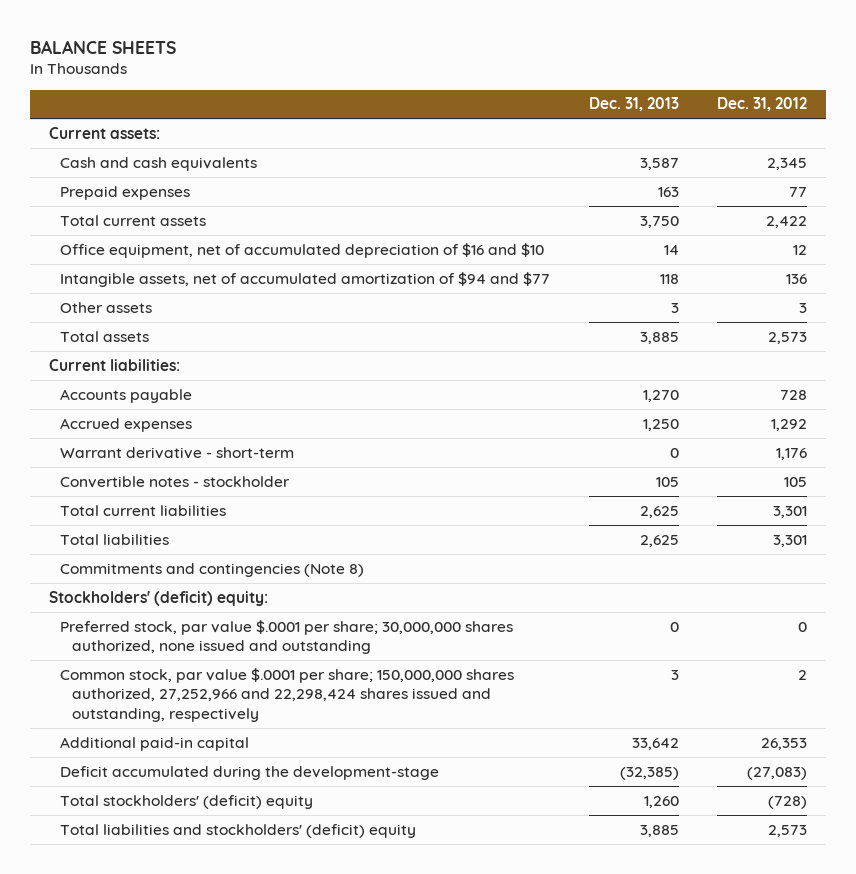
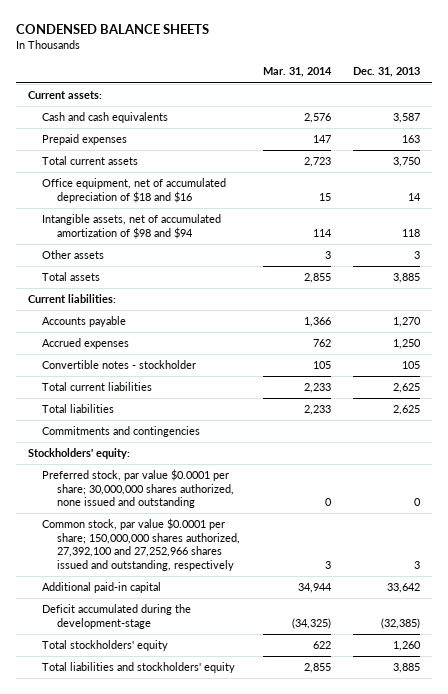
[29,39,176,54] BALANCE SHEETS -> [16,23,210,34] CONDENSED BALANCE SHEETS
[716,97,807,112] Dec. 31, 2012 -> none
none -> [262,67,332,78] Mar. 31, 2014
[60,242,545,258] Office equipment, net of accumulated depreciation of $16 and $10 -> [42,178,227,203] Office equipment, net of accumulated depreciation of $18 and $16
[60,271,551,287] Intangible assets, net of accumulated amortization of $94 and $77 -> [42,214,222,239] Intangible assets, net of accumulated amortization of $98 and $94
[60,446,295,459] Warrant derivative - short-term -> none
[60,562,365,577] Commitments and contingencies (Note 8) -> [42,426,201,438] Commitments and contingencies
[48,590,268,606] Stockholders' (deficit) equity: -> [27,448,130,460] Stockholders' equity:
[60,619,514,655] Preferred stock, par value $.0001 per share; 30,000,000 shares authorized, none issued and outstanding -> [42,469,234,509] Preferred stock, par value $0.0001 per share; 30,000,000 shares authorized, none issued and outstanding
[60,667,515,723] Common stock, par value $.0001 per share; 150,000,000 shares authorized, 27,252,966 and 22,298,424 shares issued and outstanding, respectively -> [42,518,240,571] Common stock, par value $0.0001 per share; 150,000,000 shares authorized, 27,392,100 and 27,252,966 shares issued and outstanding, respectively
[60,794,314,809] Total stockholders' (deficit) equity -> [42,640,169,652] Total stockholders' equity
[60,823,417,838] Total liabilities and stockholders' (deficit) equity -> [42,662,236,674] Total liabilities and stockholders' equity

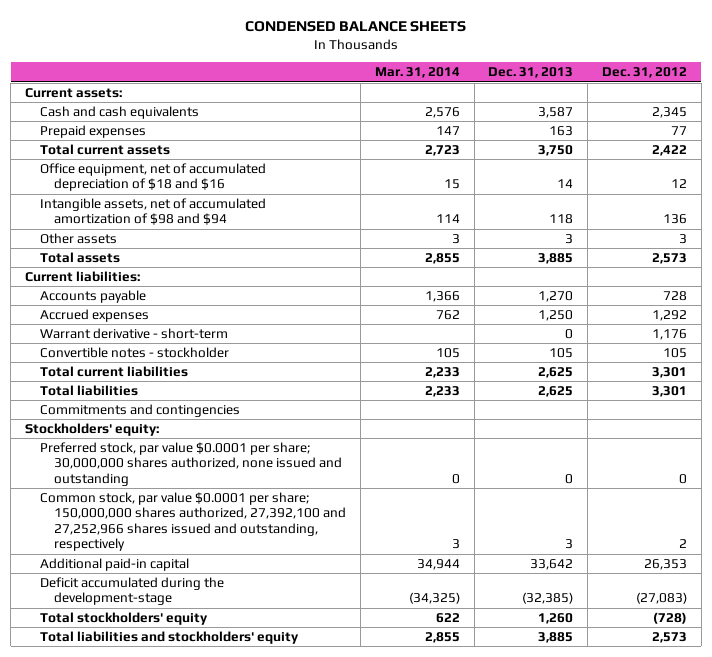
none -> [601,67,687,79] Dec. 31, 2012
none -> [39,327,228,339] Warrant derivative - short-term

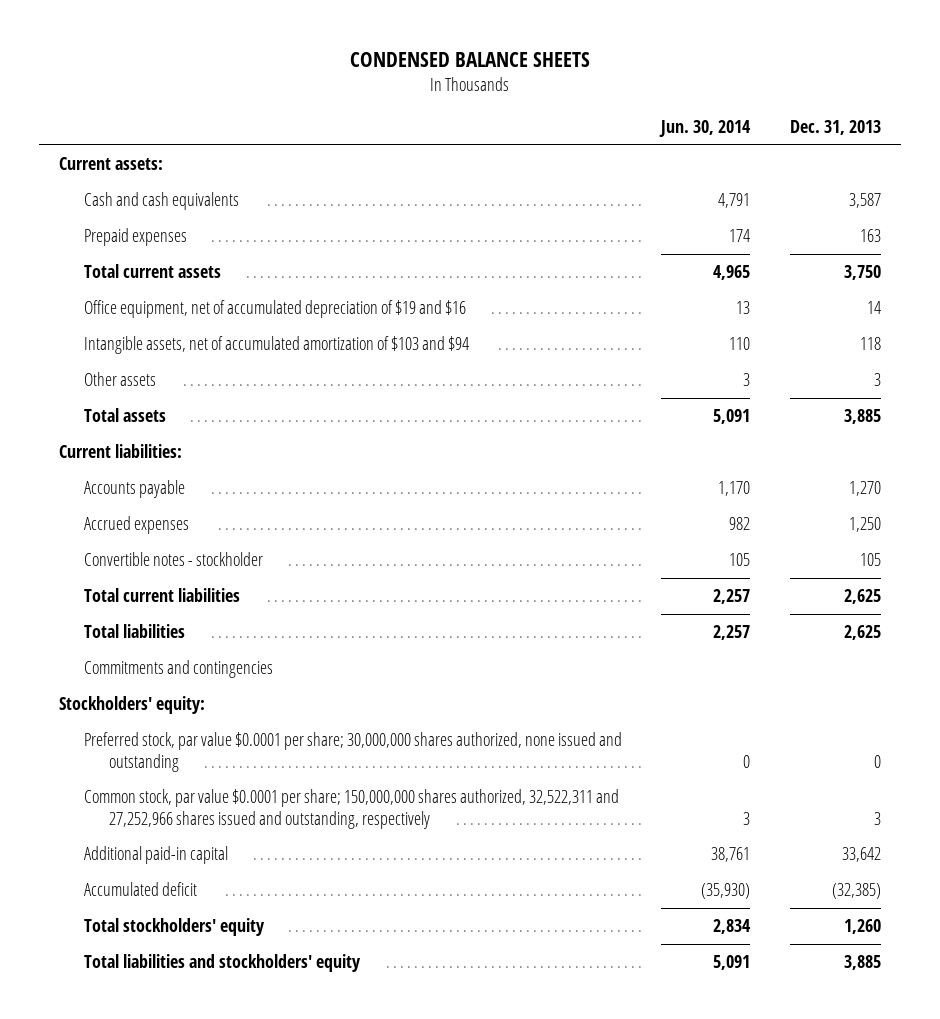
[374,67,460,79] Mar. 31, 2014 -> none
[601,67,687,79] Dec. 31, 2012 -> none
none -> [659,120,752,138] Jun. 30, 2014
[39,162,266,192] Office equipment, net of accumulated depreciation of $18 and $16 -> [83,300,466,319] Office equipment, net of accumulated depreciation of $19 and $16
[39,197,266,226] Intangible assets, net of accumulated amortization of $98 and $94 -> [83,336,469,355] Intangible assets, net of accumulated amortization of $103 and $94
[39,327,228,339] Warrant derivative - short-term -> none
[39,491,347,552] Common stock, par value $0.0001 per share; 150,000,000 shares authorized, 27,392,100 and 27,252,966 shares issued and outstanding, respectively -> [83,789,619,829] Common stock, par value $0.0001 per share; 150,000,000 shares authorized, 32,522,311 and 27,252,966 shares issued and outstanding, respectively
[39,576,224,606] Deficit accumulated during the development-stage -> [83,882,197,897] Accumulated deficit

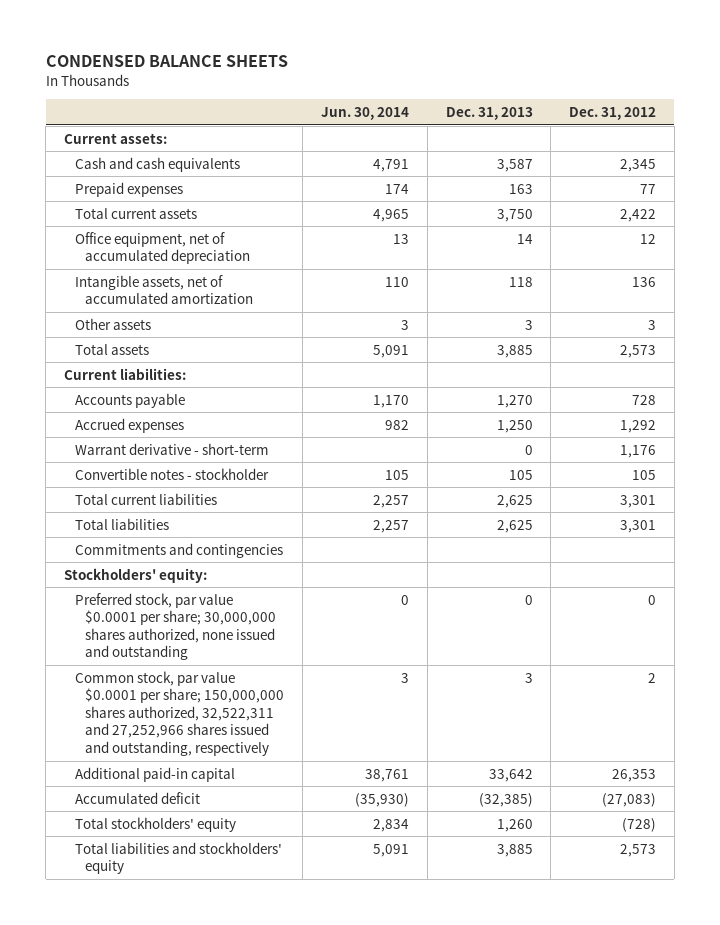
none -> [569,106,657,120] Dec. 31, 2012
[83,300,466,319] Office equipment, net of accumulated depreciation of $19 and $16 -> [74,231,251,265] Office equipment, net of accumulated depreciation
[83,336,469,355] Intangible assets, net of accumulated amortization of $103 and $94 -> [74,274,254,305] Intangible assets, net of accumulated amortization
none -> [74,442,269,455] Warrant derivative - short-term

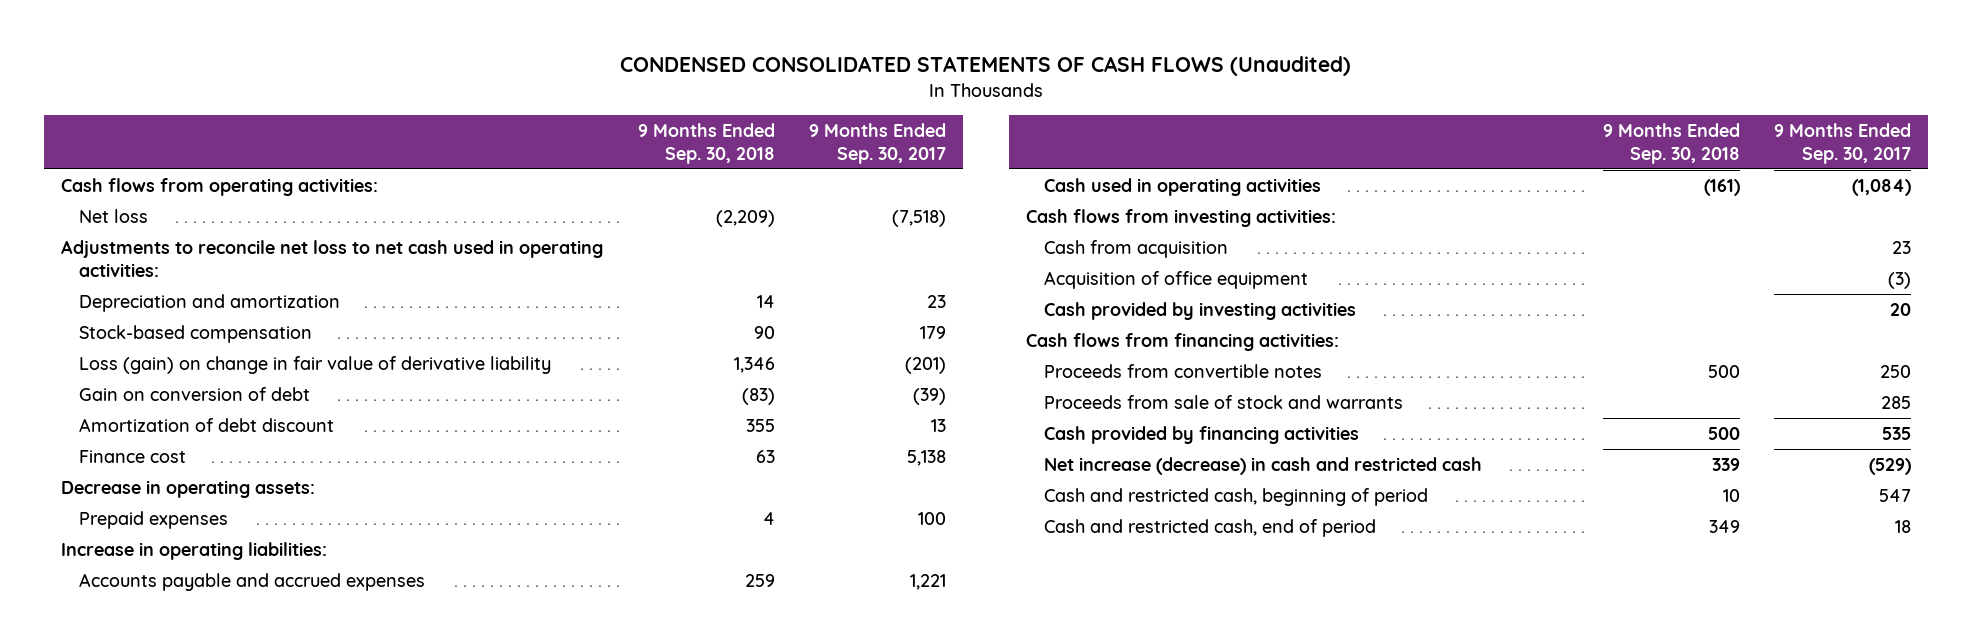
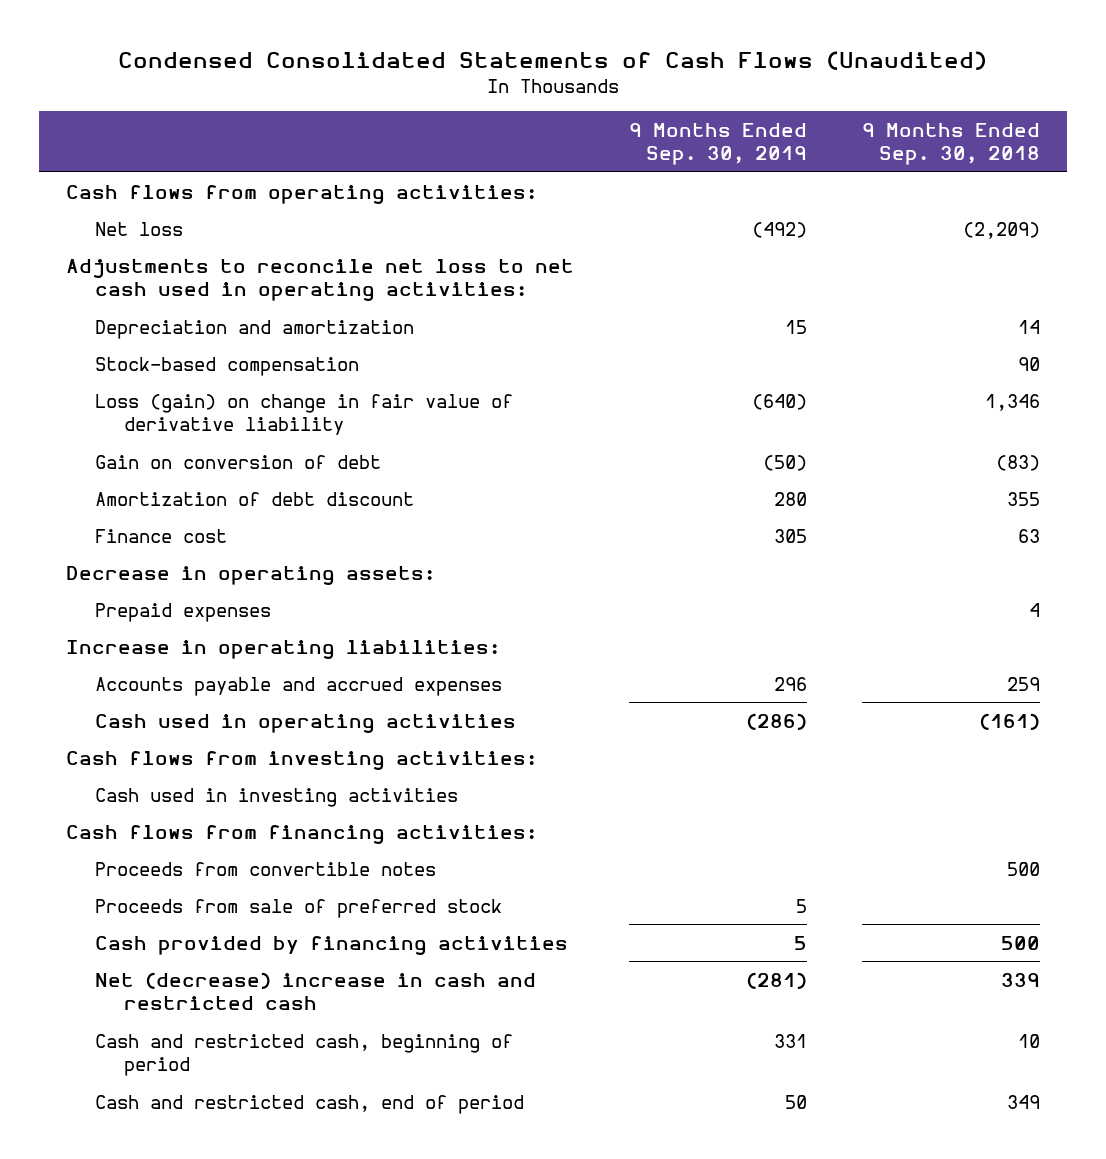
[620,55,1352,76] CONDENSED CONSOLIDATED STATEMENTS OF CASH FLOWS (Unaudited) -> [117,50,987,70] Condensed Consolidated Statements of Cash Flows (Unaudited)
[809,122,947,164] 9 Months Ended Sep. 30, 2017 -> none
none -> [628,122,807,166] 9 Months Ended Sep. 30, 2019
[1044,240,1229,259] Cash from acquisition -> none
[1044,271,1309,290] Acquisition of office equipment -> none
[1044,302,1357,321] Cash provided by investing activities -> [94,787,458,807] Cash used in investing activities
[1044,395,1404,410] Proceeds from sale of stock and warrants -> [94,898,502,918] Proceeds from sale of preferred stock
[1044,457,1483,476] Net increase (decrease) in cash and restricted cash -> [94,971,536,1011] Net (decrease) increase in cash and restricted cash

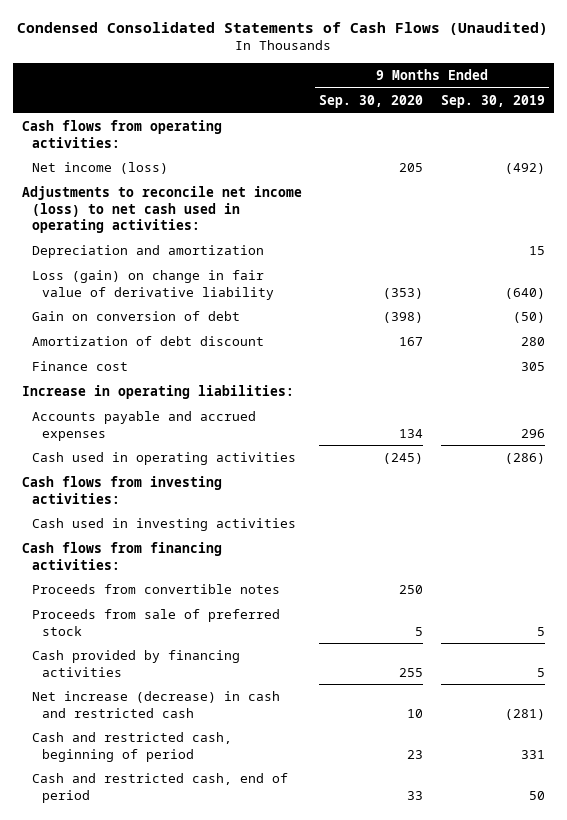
[861,122,1040,166] 9 Months Ended Sep. 30, 2018 -> none
none -> [319,94,424,108] Sep. 30, 2020
[94,221,183,236] Net loss -> [32,162,169,175] Net income (loss)
[66,258,575,302] Adjustments to reconcile net loss to net cash used in operating activities: -> [21,186,302,234] Adjustments to reconcile net income (loss) to net cash used in operating activities:
[94,356,359,376] Stock-based compensation -> none
[66,565,436,585] Decrease in operating assets: -> none
[94,602,271,622] Prepaid expenses -> none
[94,971,536,1011] Net (decrease) increase in cash and restricted cash -> [32,691,281,718] Net increase (decrease) in cash and restricted cash

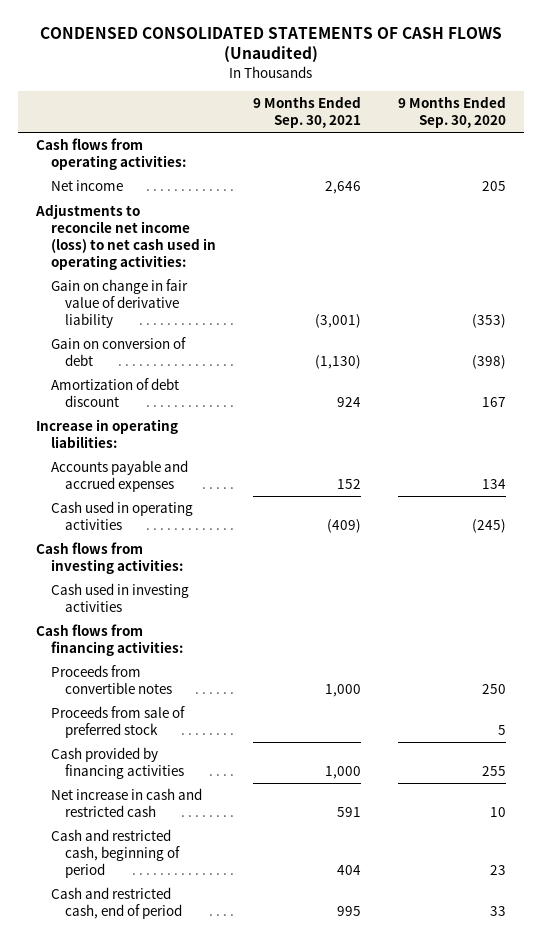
[17,21,549,35] Condensed Consolidated Statements of Cash Flows (Unaudited) -> [40,26,503,64] CONDENSED CONSOLIDATED STATEMENTS OF CASH FLOWS (Unaudited)
[441,94,546,108] Sep. 30, 2019 -> none
none -> [252,96,361,129] 9 Months Ended Sep. 30, 2021
[32,162,169,175] Net income (loss) -> [50,180,123,192] Net income
[32,245,265,259] Depreciation and amortization -> none
[32,270,275,300] Loss (gain) on change in fair value of derivative liability -> [50,279,188,328] Gain on change in fair value of derivative liability
[32,361,129,372] Finance cost -> none
[32,691,281,718] Net increase (decrease) in cash and restricted cash -> [50,788,202,817] Net increase in cash and restricted cash

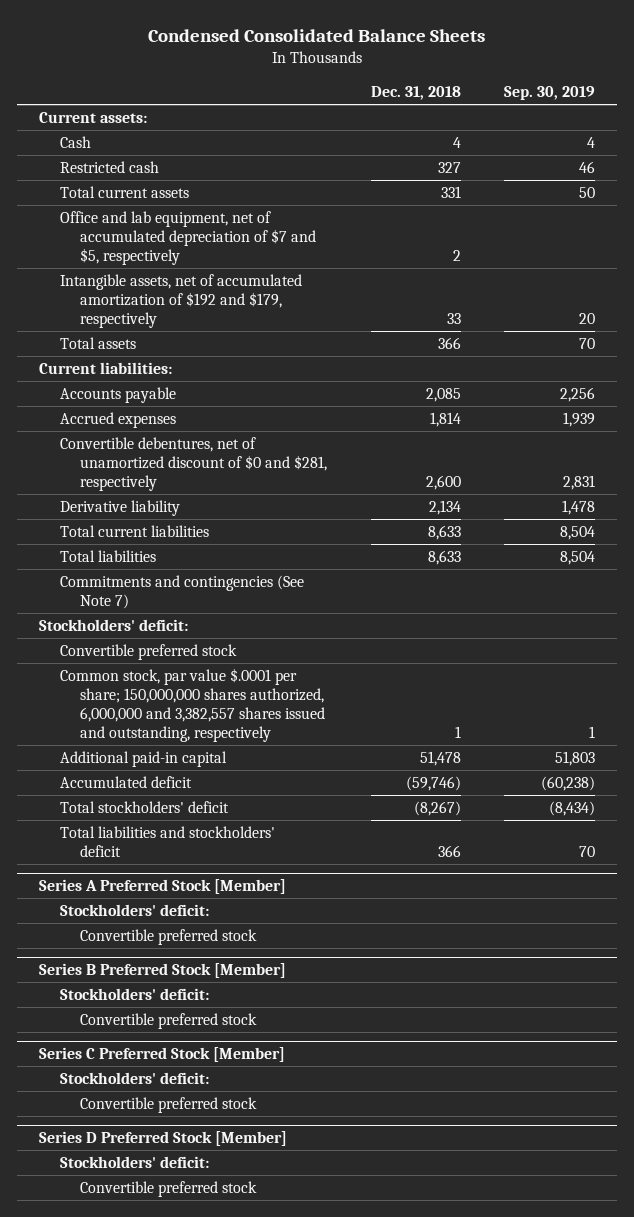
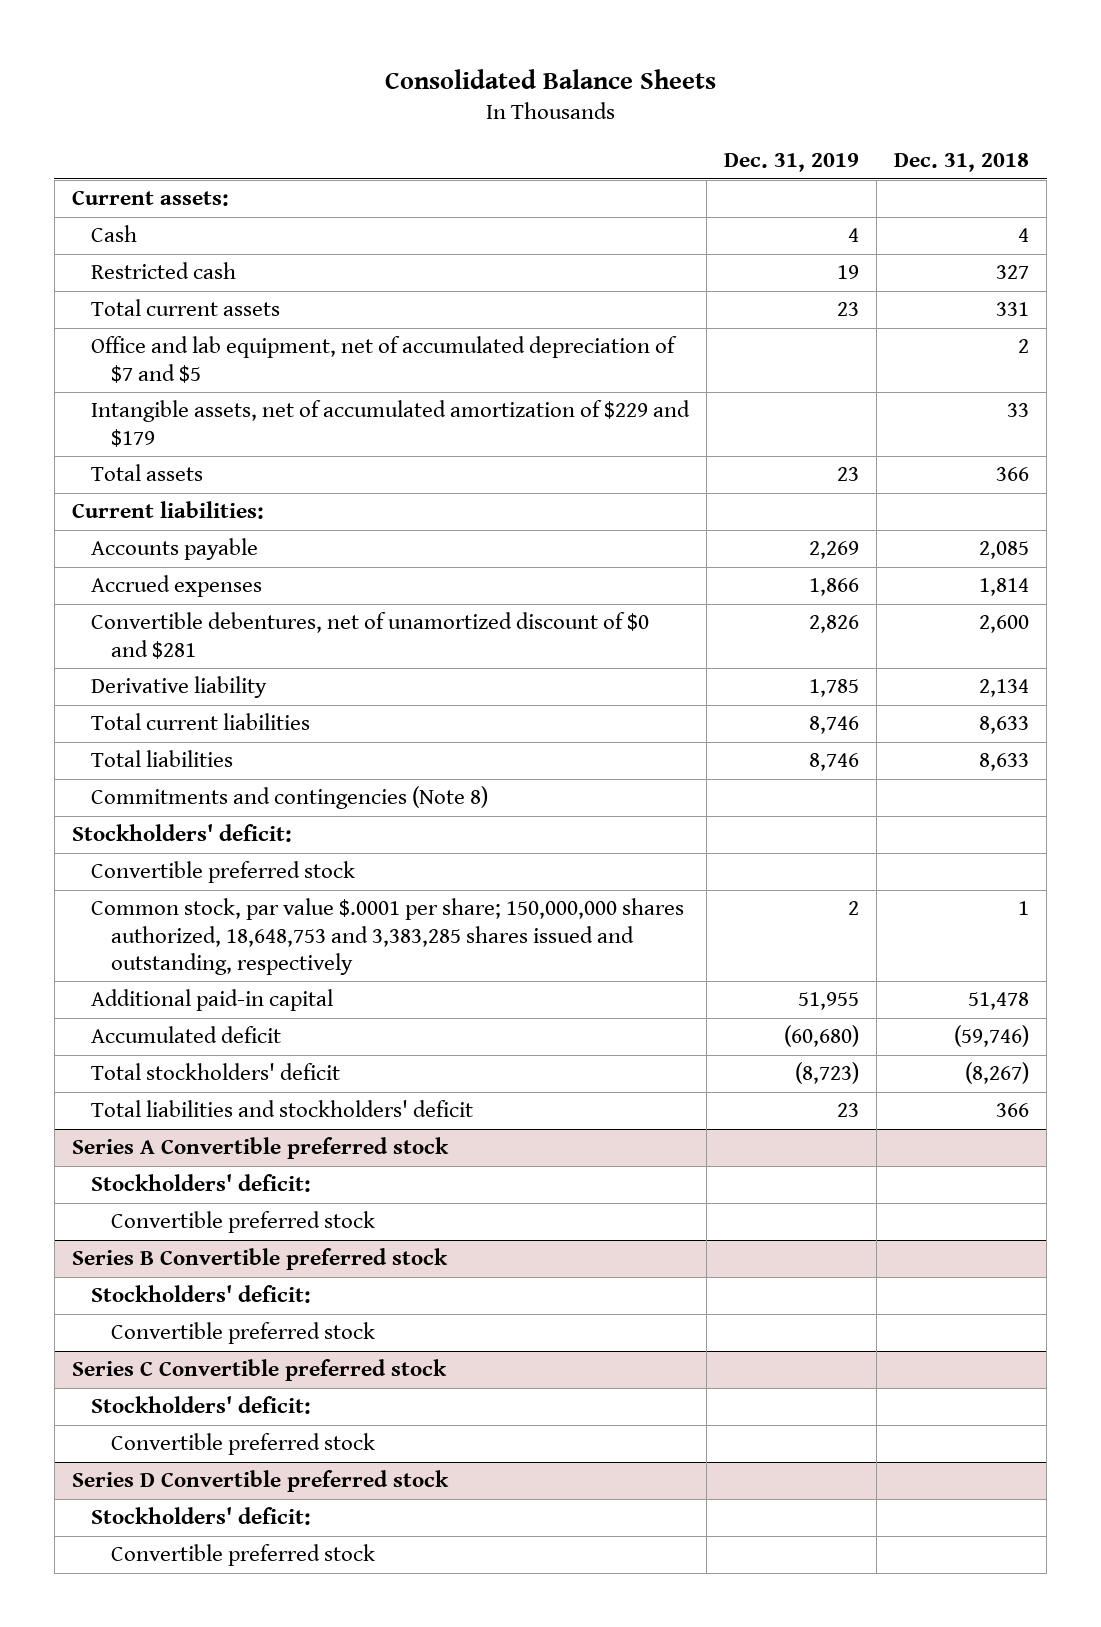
[148,28,486,42] Condensed Consolidated Balance Sheets -> [384,69,716,90] Consolidated Balance Sheets
[504,86,596,101] Sep. 30, 2019 -> none
none -> [724,153,860,173] Dec. 31, 2019
[59,210,317,265] Office and lab equipment, net of accumulated depreciation of $7 and $5, respectively -> [91,336,678,383] Office and lab equipment, net of accumulated depreciation of $7 and $5
[59,273,302,328] Intangible assets, net of accumulated amortization of $192 and $179, respectively -> [91,400,691,447] Intangible assets, net of accumulated amortization of $229 and $179
[59,436,328,491] Convertible debentures, net of unamortized discount of $0 and $281, respectively -> [91,612,650,659] Convertible debentures, net of unamortized discount of $0 and $281
[59,574,304,609] Commitments and contingencies (See Note 7) -> [91,786,489,810] Commitments and contingencies (Note 8)
[59,667,326,742] Common stock, par value $.0001 per share; 150,000,000 shares authorized, 6,000,000 and 3,382,557 shares issued and outstanding, respectively -> [91,898,685,975] Common stock, par value $.0001 per share; 150,000,000 shares authorized, 18,648,753 and 3,383,285 shares issued and outstanding, respectively
[38,879,286,895] Series A Preferred Stock [Member] -> [71,1137,449,1160] Series A Convertible preferred stock
[38,963,286,979] Series B Preferred Stock [Member] -> [71,1248,448,1271] Series B Convertible preferred stock
[38,1047,285,1063] Series C Preferred Stock [Member] -> [71,1359,447,1382] Series C Convertible preferred stock
[38,1131,287,1147] Series D Preferred Stock [Member] -> [71,1470,449,1493] Series D Convertible preferred stock

